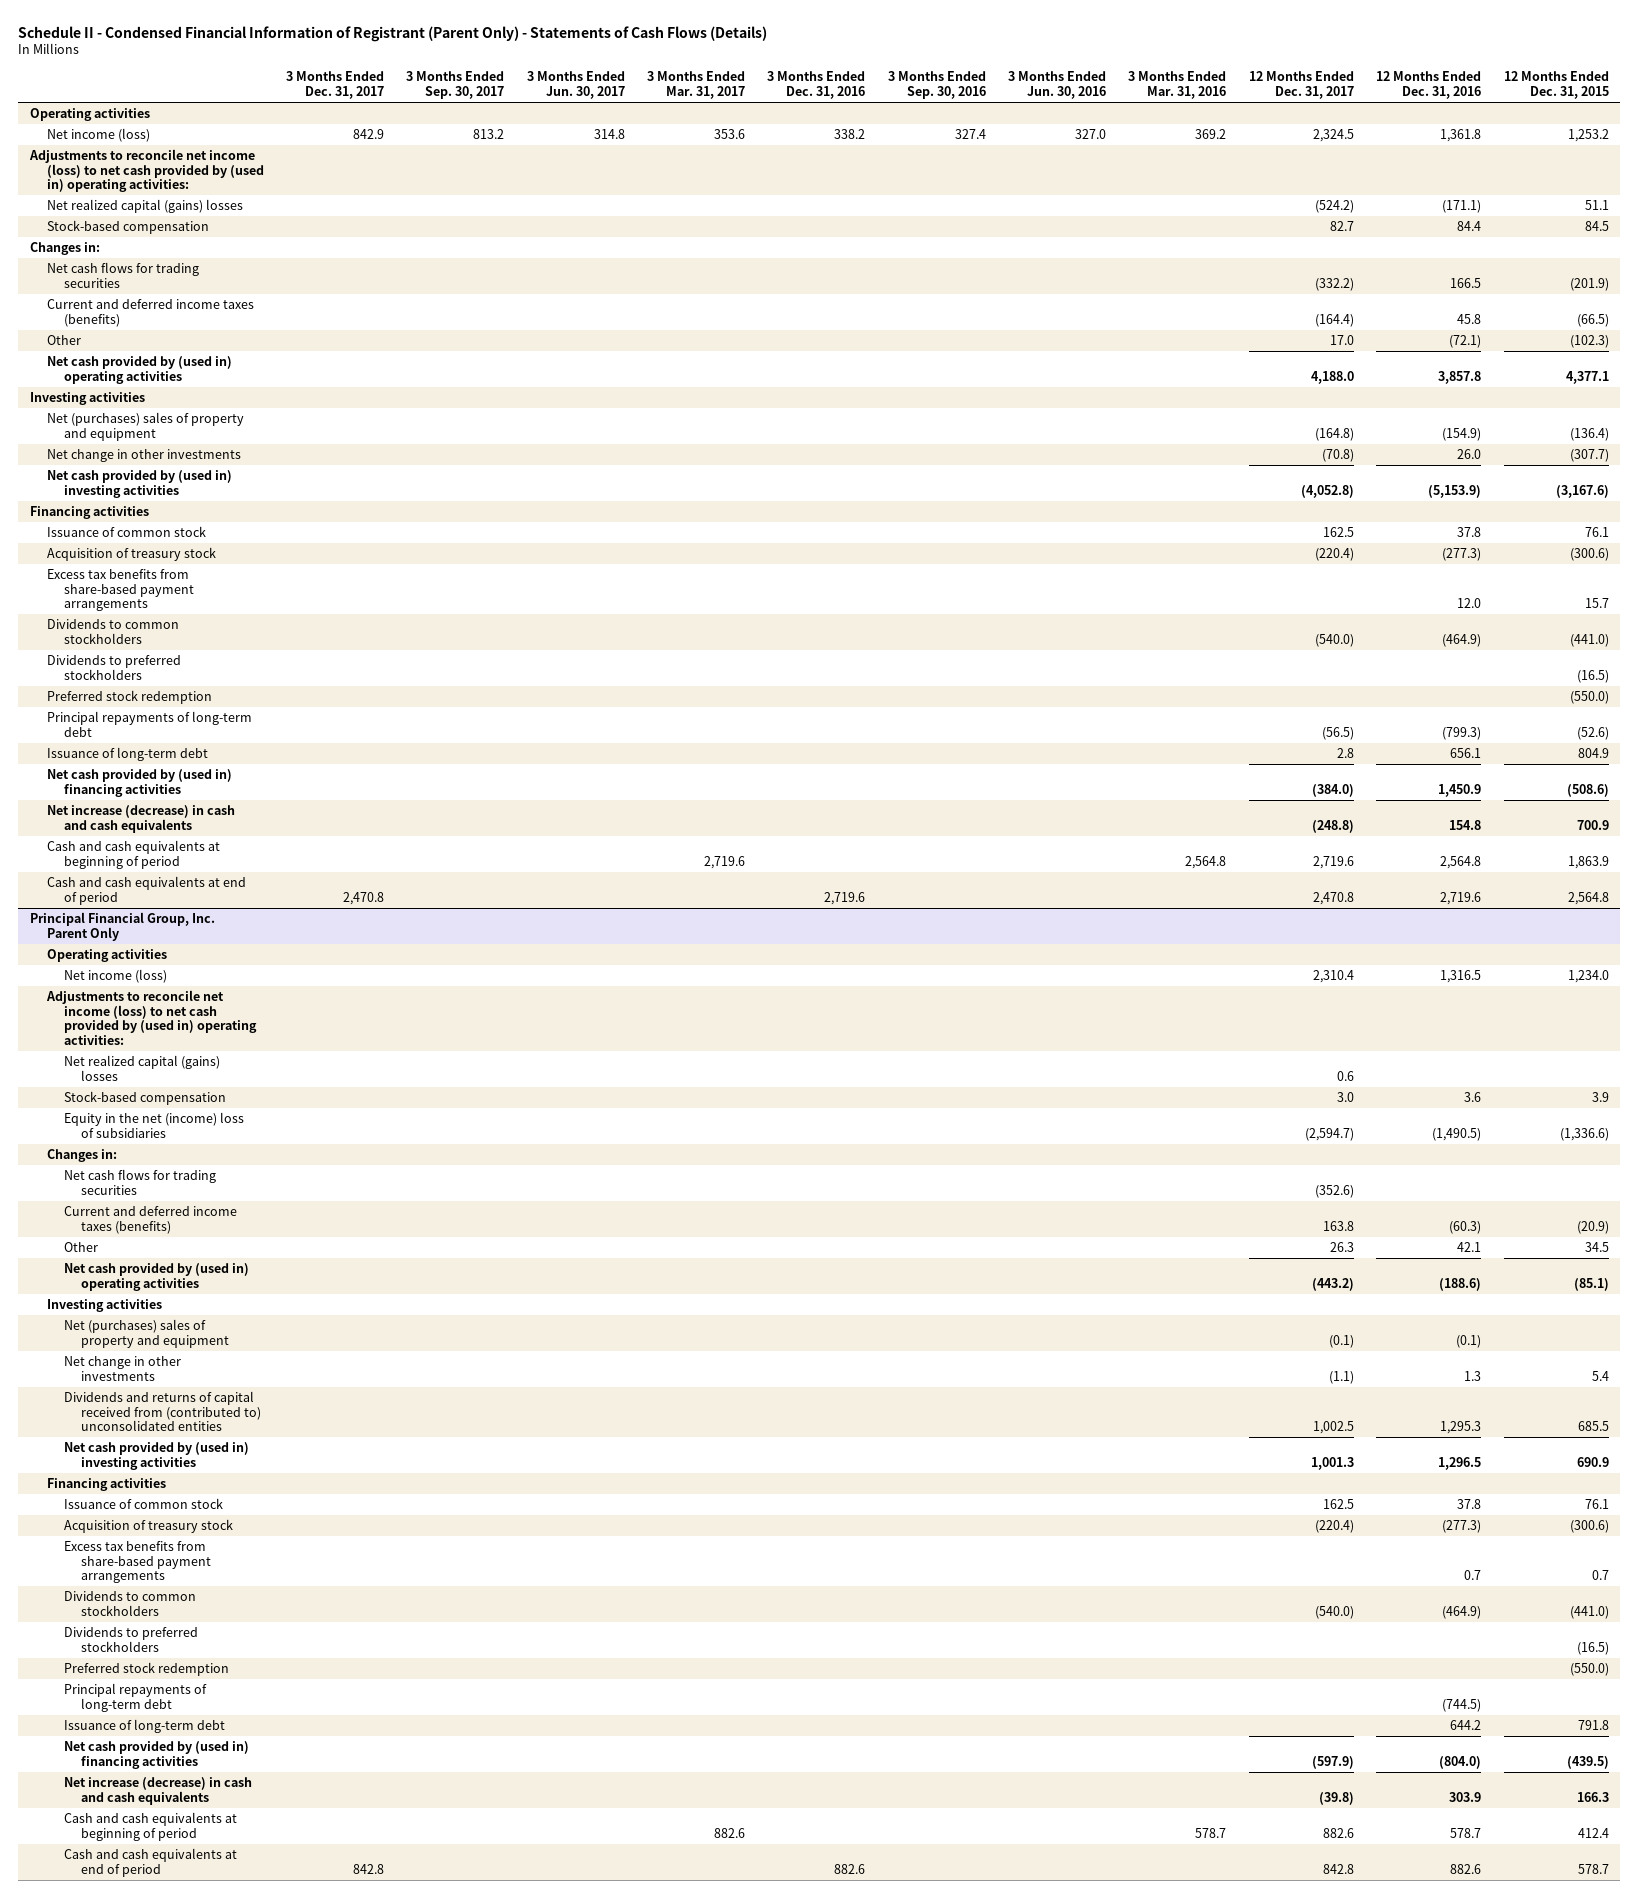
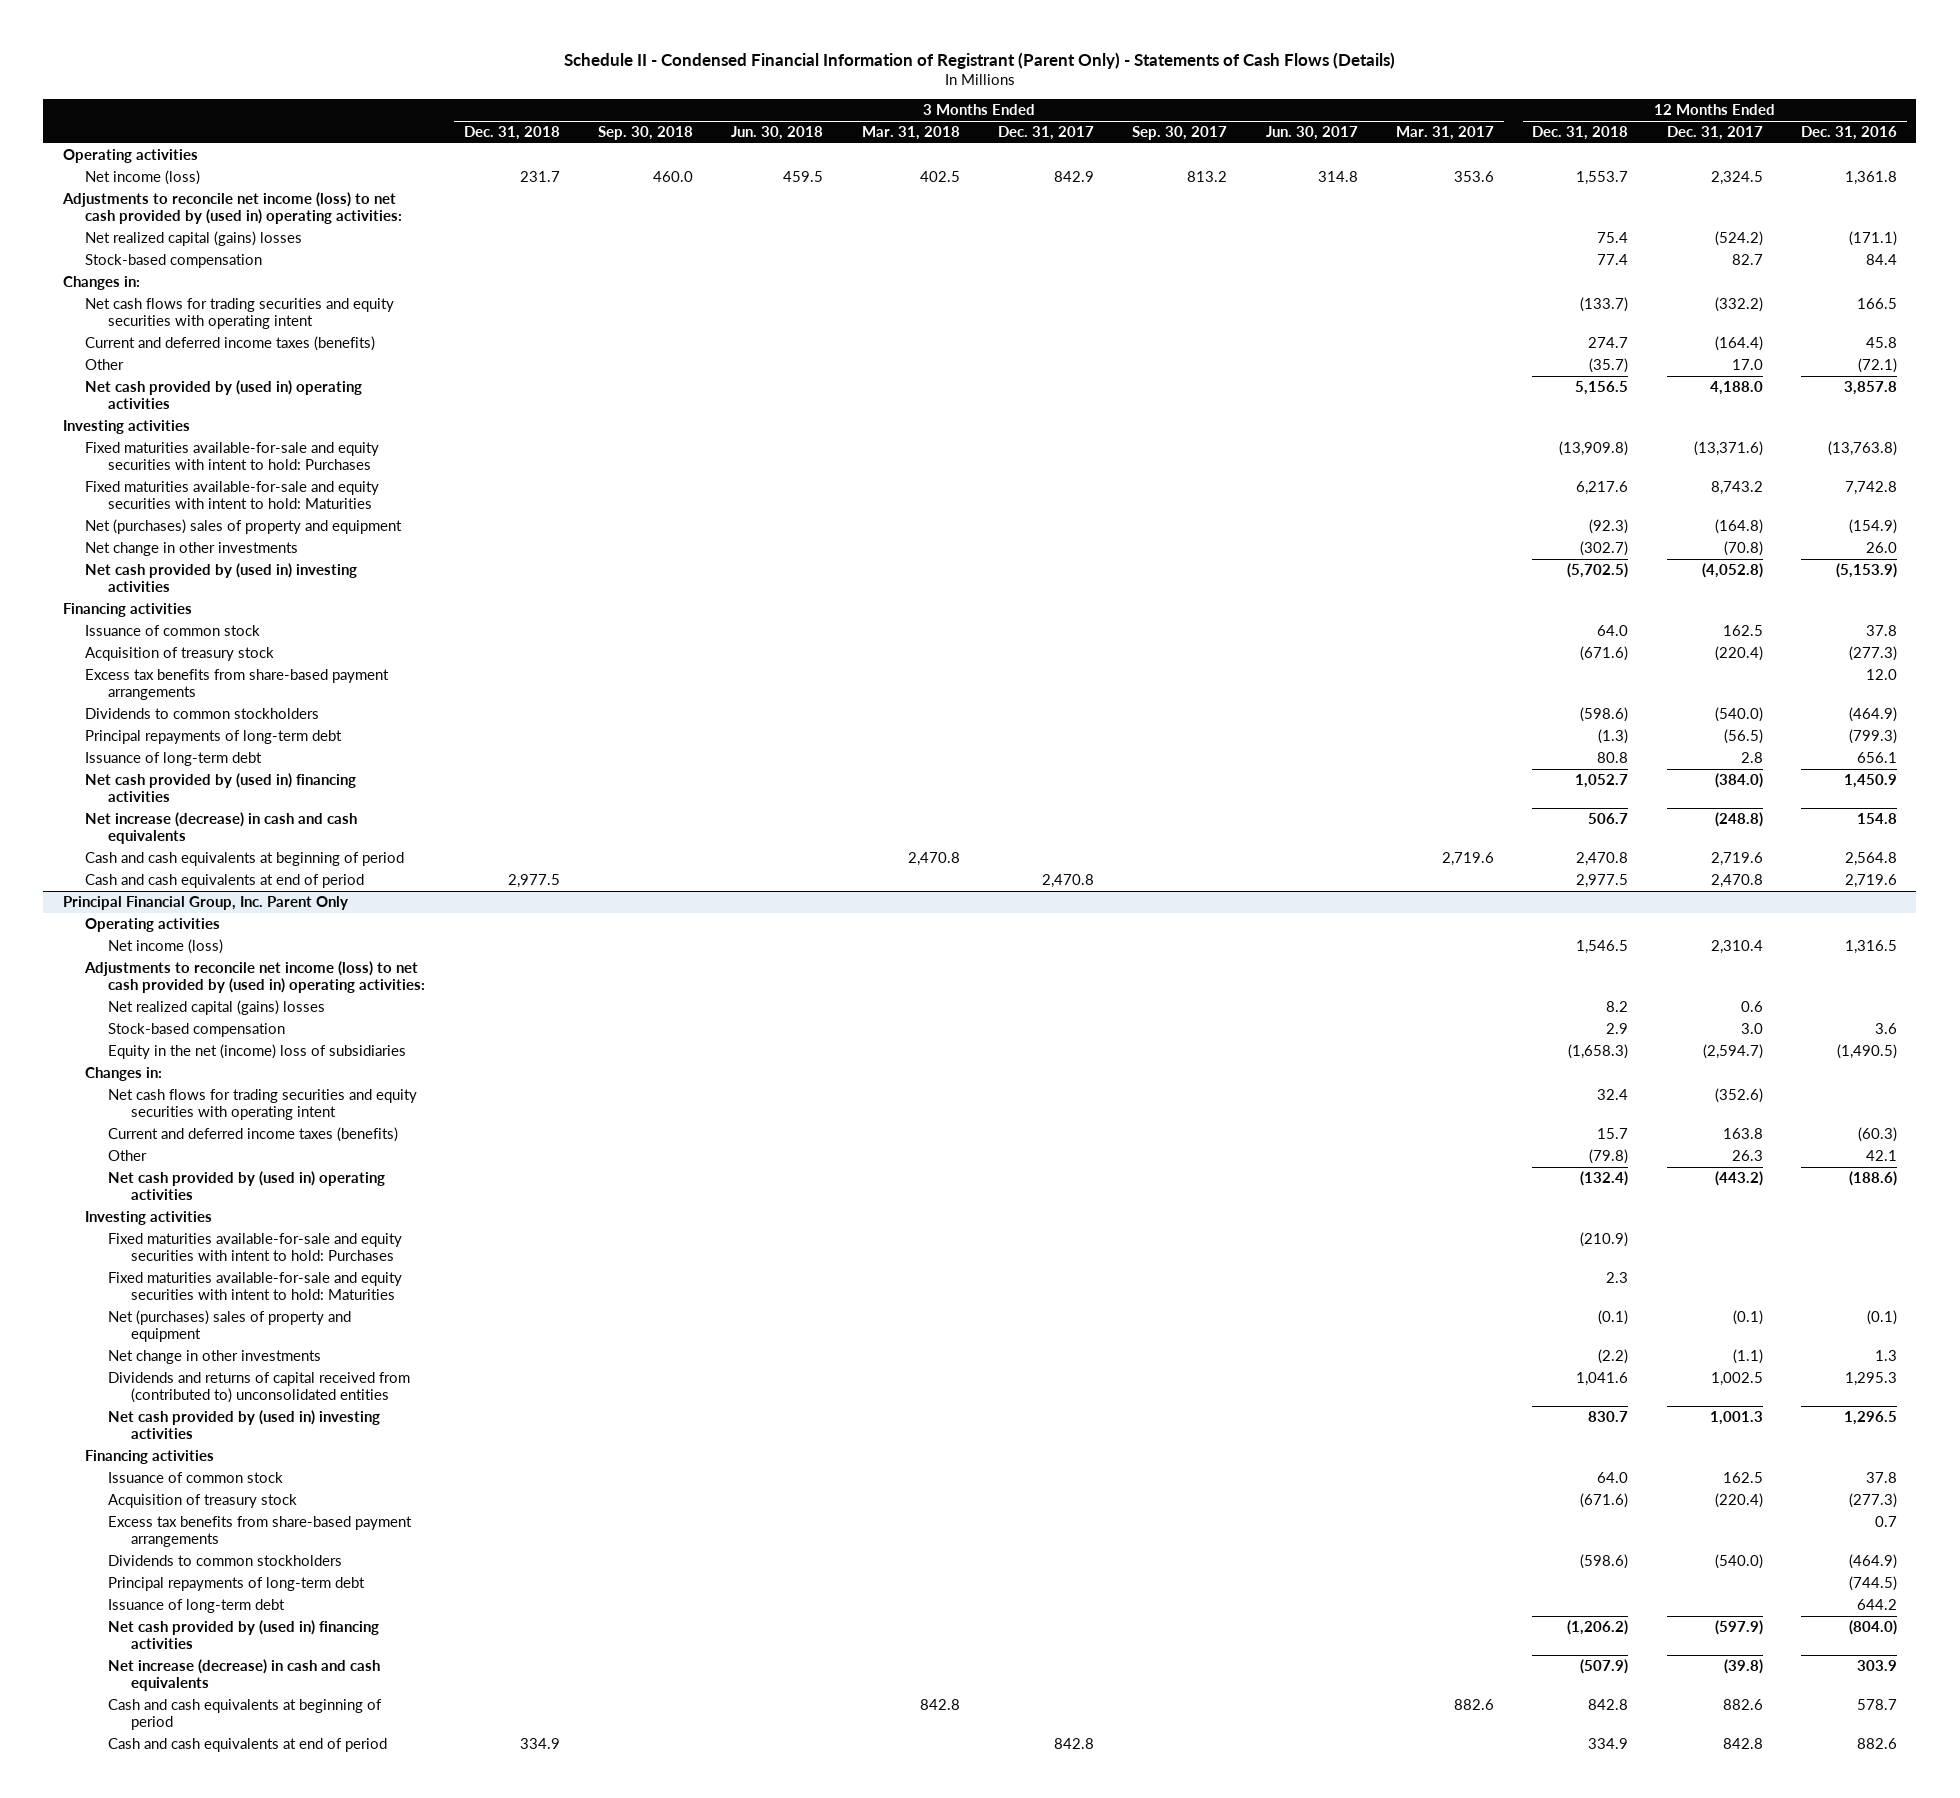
[767,71,866,100] 3 Months Ended Dec. 31, 2016 -> none
[887,71,986,100] 3 Months Ended Sep. 30, 2016 -> none
[1008,71,1107,100] 3 Months Ended Jun. 30, 2016 -> none
[1128,71,1227,100] 3 Months Ended Mar. 31, 2016 -> none
[1503,71,1609,100] 12 Months Ended Dec. 31, 2015 -> none
none -> [463,126,560,141] Dec. 31, 2018
none -> [597,126,693,141] Sep. 30, 2018
none -> [731,126,824,141] Jun. 30, 2018
none -> [861,126,960,141] Mar. 31, 2018
none -> [1532,126,1629,141] Dec. 31, 2018
[46,261,199,288] Net cash flows for trading securities -> [85,298,395,329] Net cash flows for trading securities and equity securities with operating intent
none -> [85,442,380,470] Fixed maturities available-for-sale and equity securities with intent to hold: Purchases
none -> [85,481,380,509] Fixed maturities available-for-sale and equity securities with intent to hold: Maturities
[46,654,181,680] Dividends to preferred stockholders -> none
[46,689,212,704] Preferred stock redemption -> none
[63,1168,216,1195] Net cash flows for trading securities -> [108,1089,418,1120] Net cash flows for trading securities and equity securities with operating intent
none -> [108,1233,403,1261] Fixed maturities available-for-sale and equity securities with intent to hold: Purchases
none -> [108,1272,403,1300] Fixed maturities available-for-sale and equity securities with intent to hold: Maturities
[63,1626,198,1652] Dividends to preferred stockholders -> none
[63,1661,229,1676] Preferred stock redemption -> none

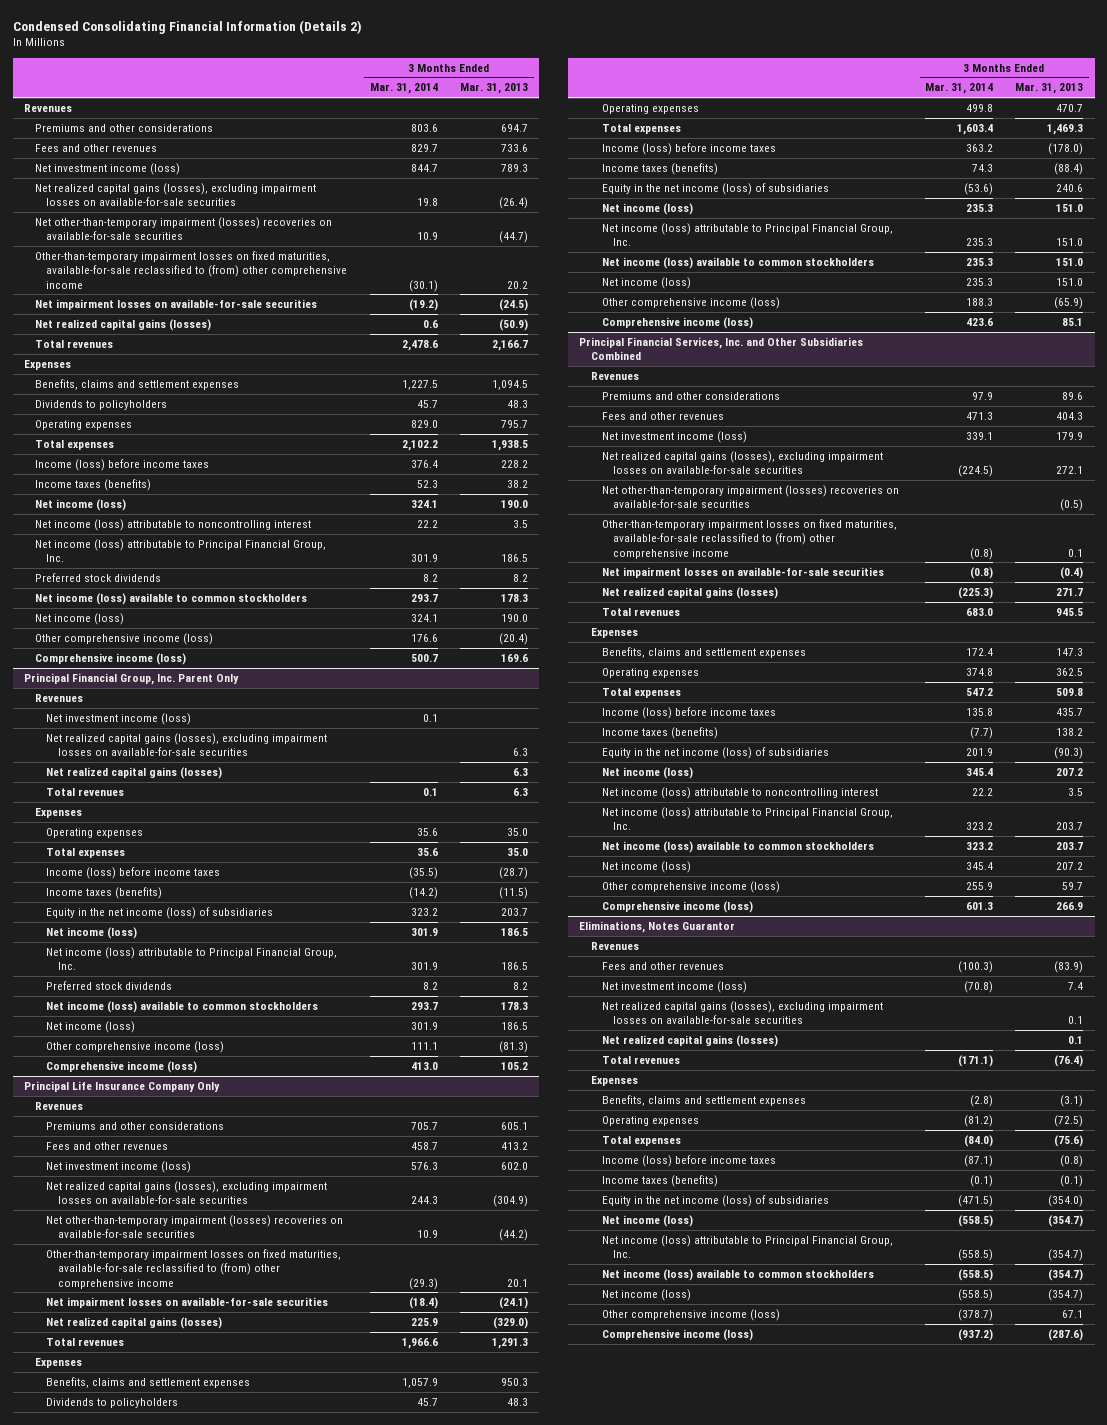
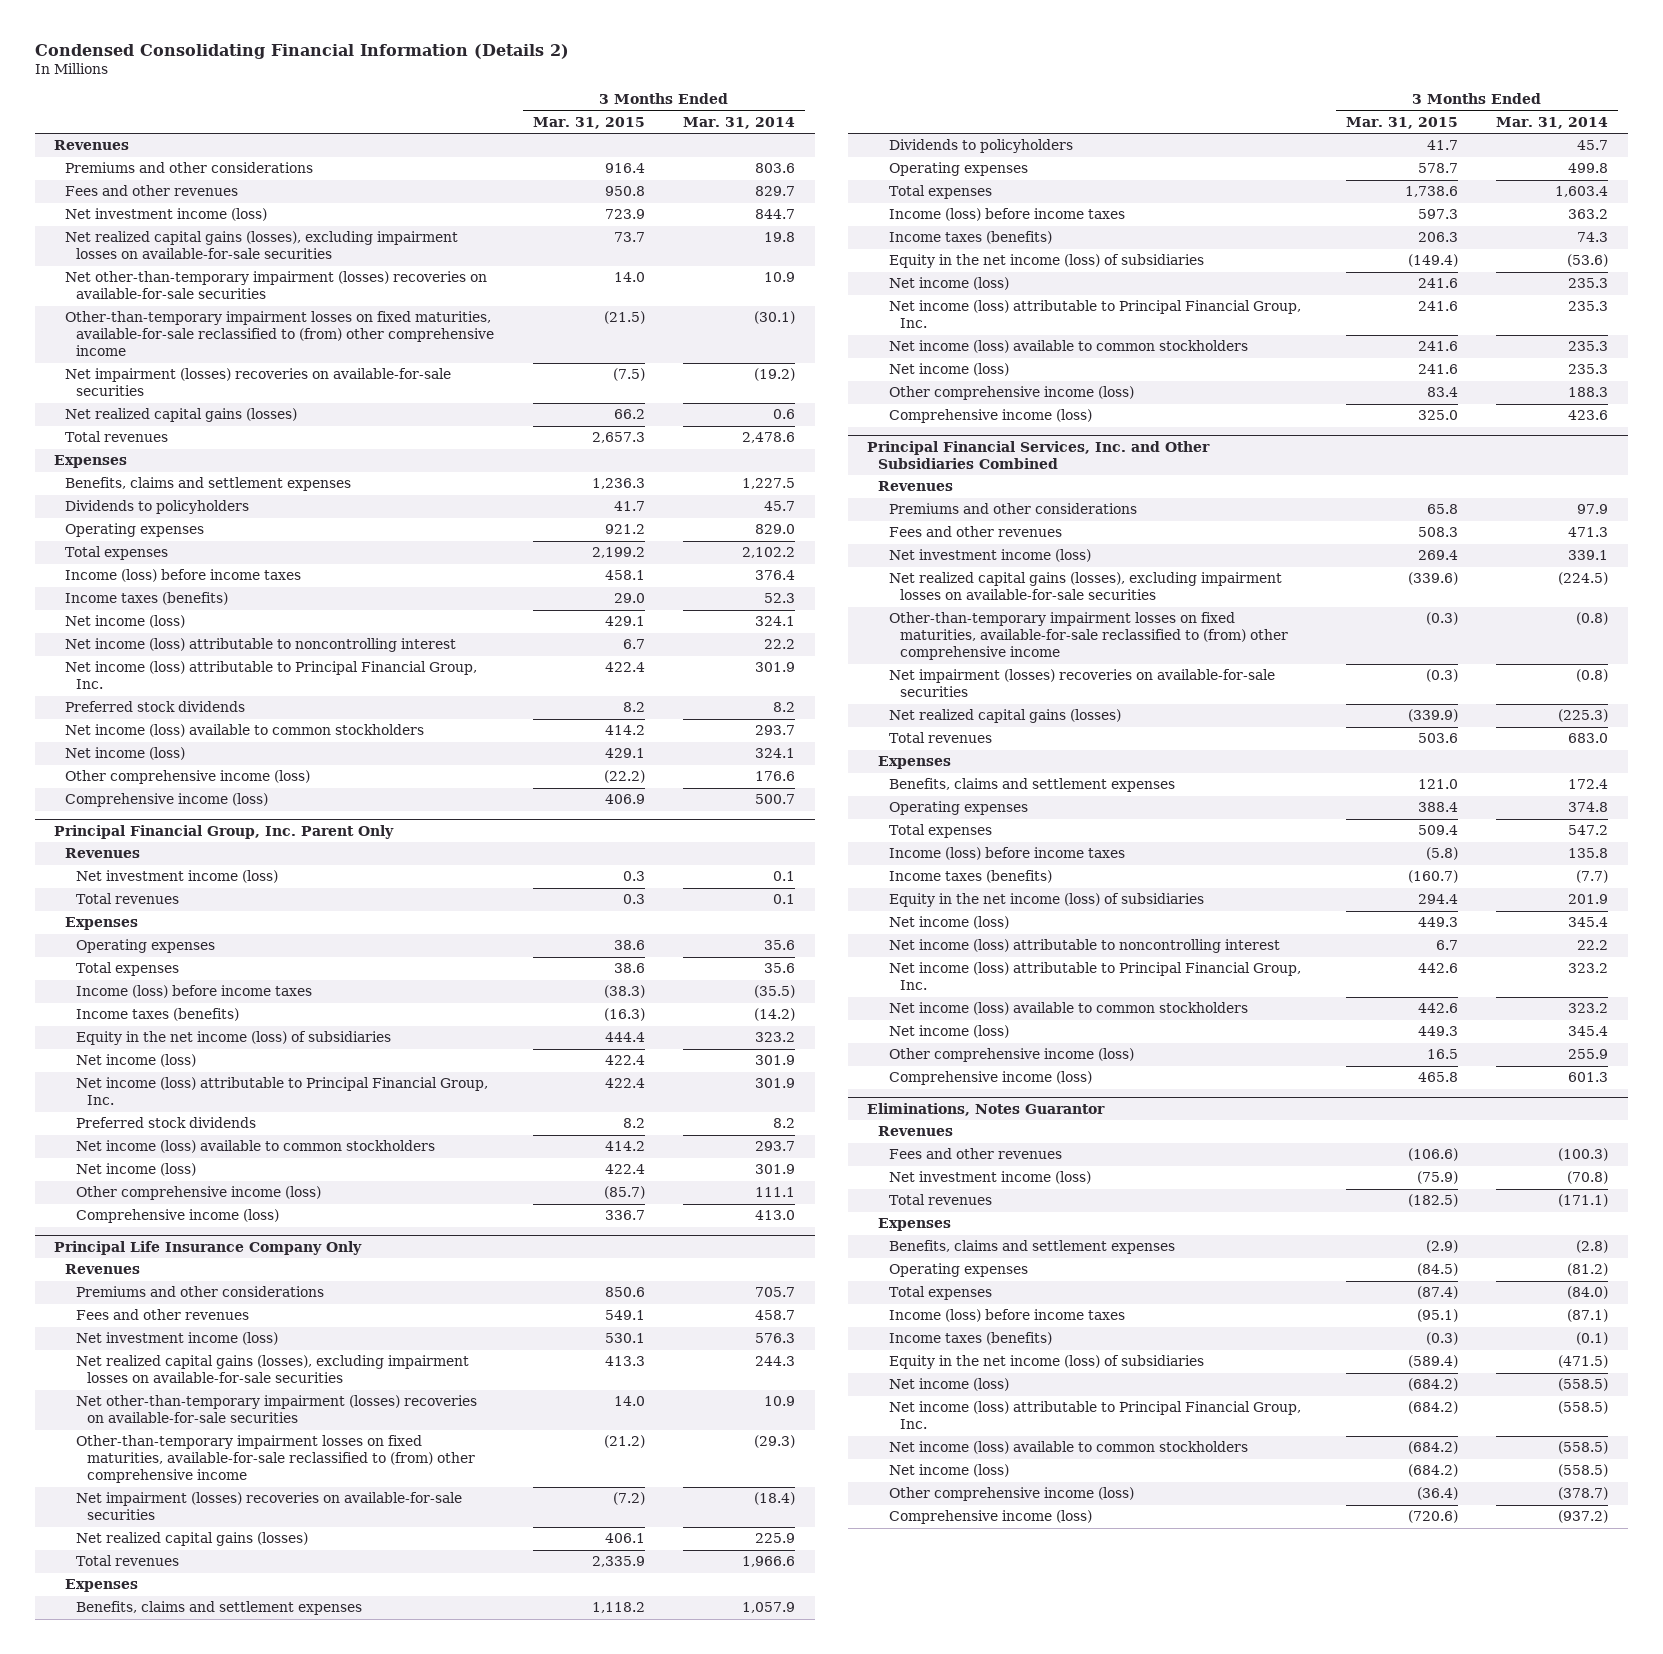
[460,83,529,95] Mar. 31, 2013 -> none
none -> [532,116,645,129] Mar. 31, 2015
[35,298,318,310] Net impairment losses on available-for-sale securities -> [65,368,452,397] Net impairment (losses) recoveries on available-for-sale securities
[46,732,328,757] Net realized capital gains (losses), excluding impairment losses on available-for-sale securities -> none
[46,766,223,779] Net realized capital gains (losses) -> none
[46,1296,329,1308] Net impairment losses on available-for-sale securities -> [76,1492,463,1521] Net impairment (losses) recoveries on available-for-sale securities
[601,484,899,509] Net other-than-temporary impairment (losses) recoveries on available-for-sale securities -> none
[601,566,884,578] Net impairment losses on available-for-sale securities -> [889,669,1276,698] Net impairment (losses) recoveries on available-for-sale securities
[601,1000,883,1025] Net realized capital gains (losses), excluding impairment losses on available-for-sale securities -> none
[601,1034,778,1047] Net realized capital gains (losses) -> none

